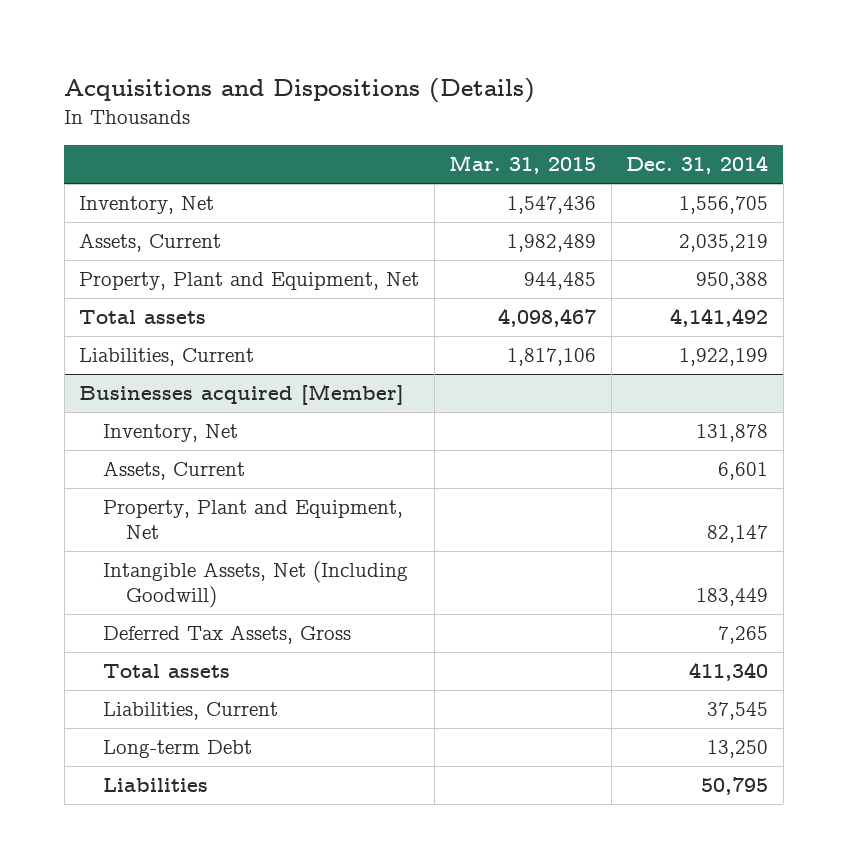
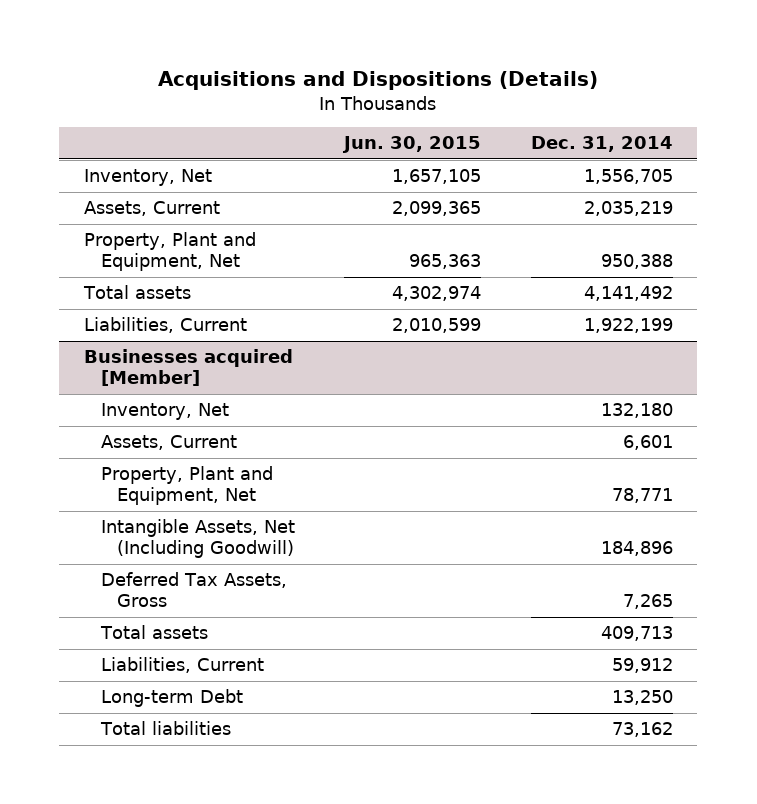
[449,154,597,174] Mar. 31, 2015 -> none
none -> [342,136,482,154] Jun. 30, 2015
[696,424,769,443] 131,878 -> [600,403,673,419] 132,180
[707,524,769,543] 82,147 -> [611,488,673,504] 78,771
[696,587,769,606] 183,449 -> [600,541,673,557] 184,896
[689,662,769,682] 411,340 -> [600,626,673,642] 409,713
[707,702,769,721] 37,545 -> [611,658,673,674] 59,912
[102,778,208,793] Liabilities -> [99,721,231,736] Total liabilities
[701,777,769,796] 50,795 -> [611,722,673,738] 73,162

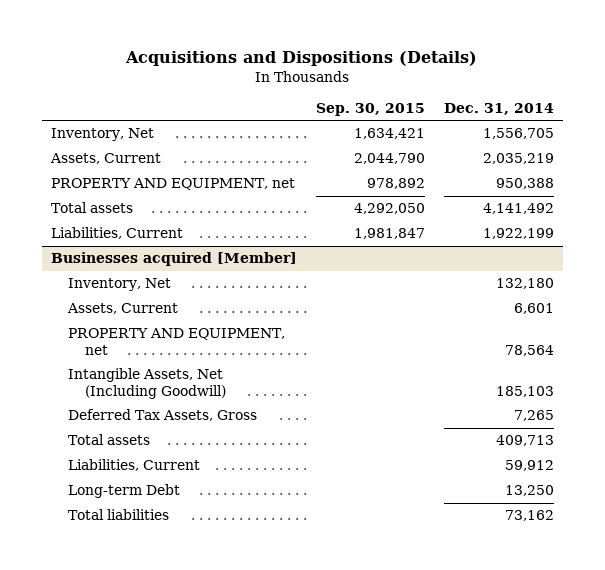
[342,136,482,154] Jun. 30, 2015 -> none
none -> [315,102,425,116] Sep. 30, 2015
[84,232,257,272] Property, Plant and Equipment, Net -> [51,178,296,191] PROPERTY AND EQUIPMENT, net
[100,466,273,506] Property, Plant and Equipment, Net -> [68,328,286,355] PROPERTY AND EQUIPMENT, net
[611,488,673,504] 78,771 -> [504,344,554,356] 78,564
[600,541,673,557] 184,896 -> [495,385,554,397] 185,103

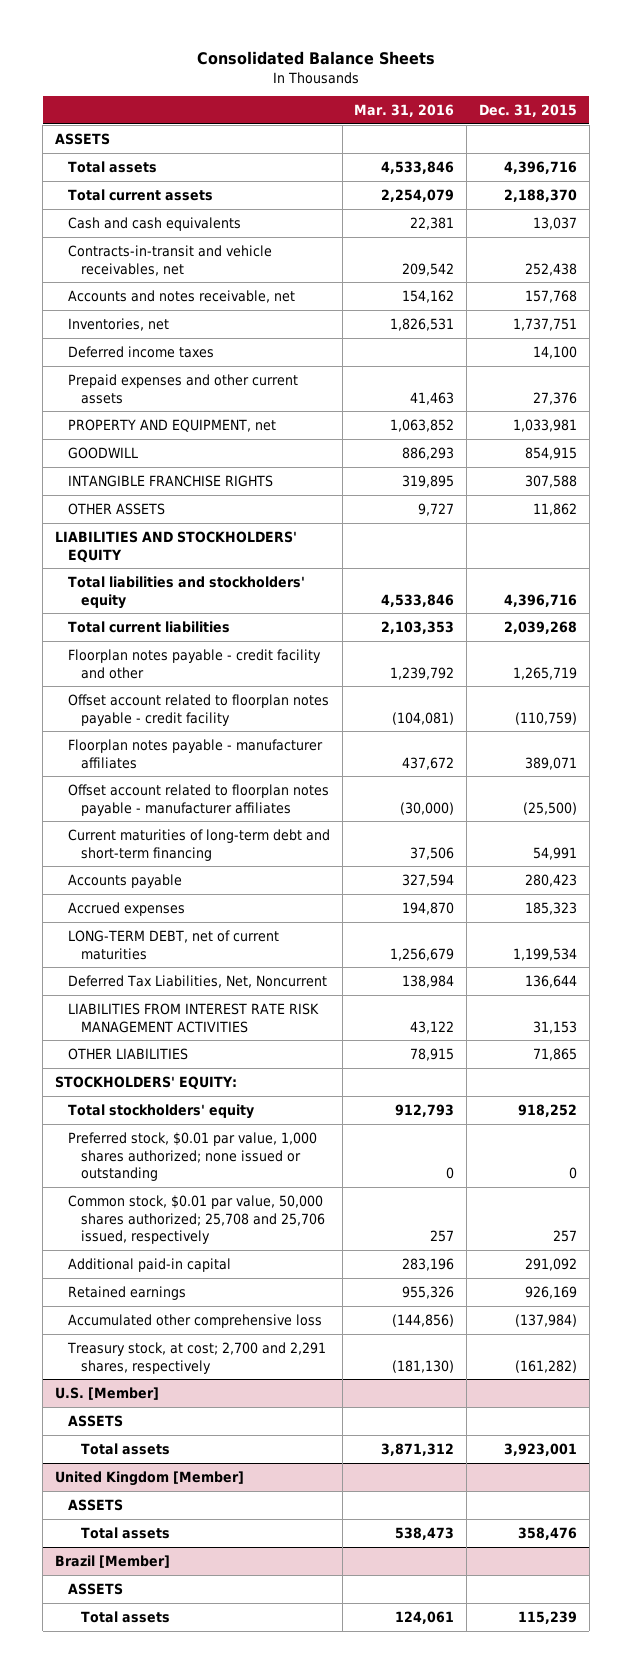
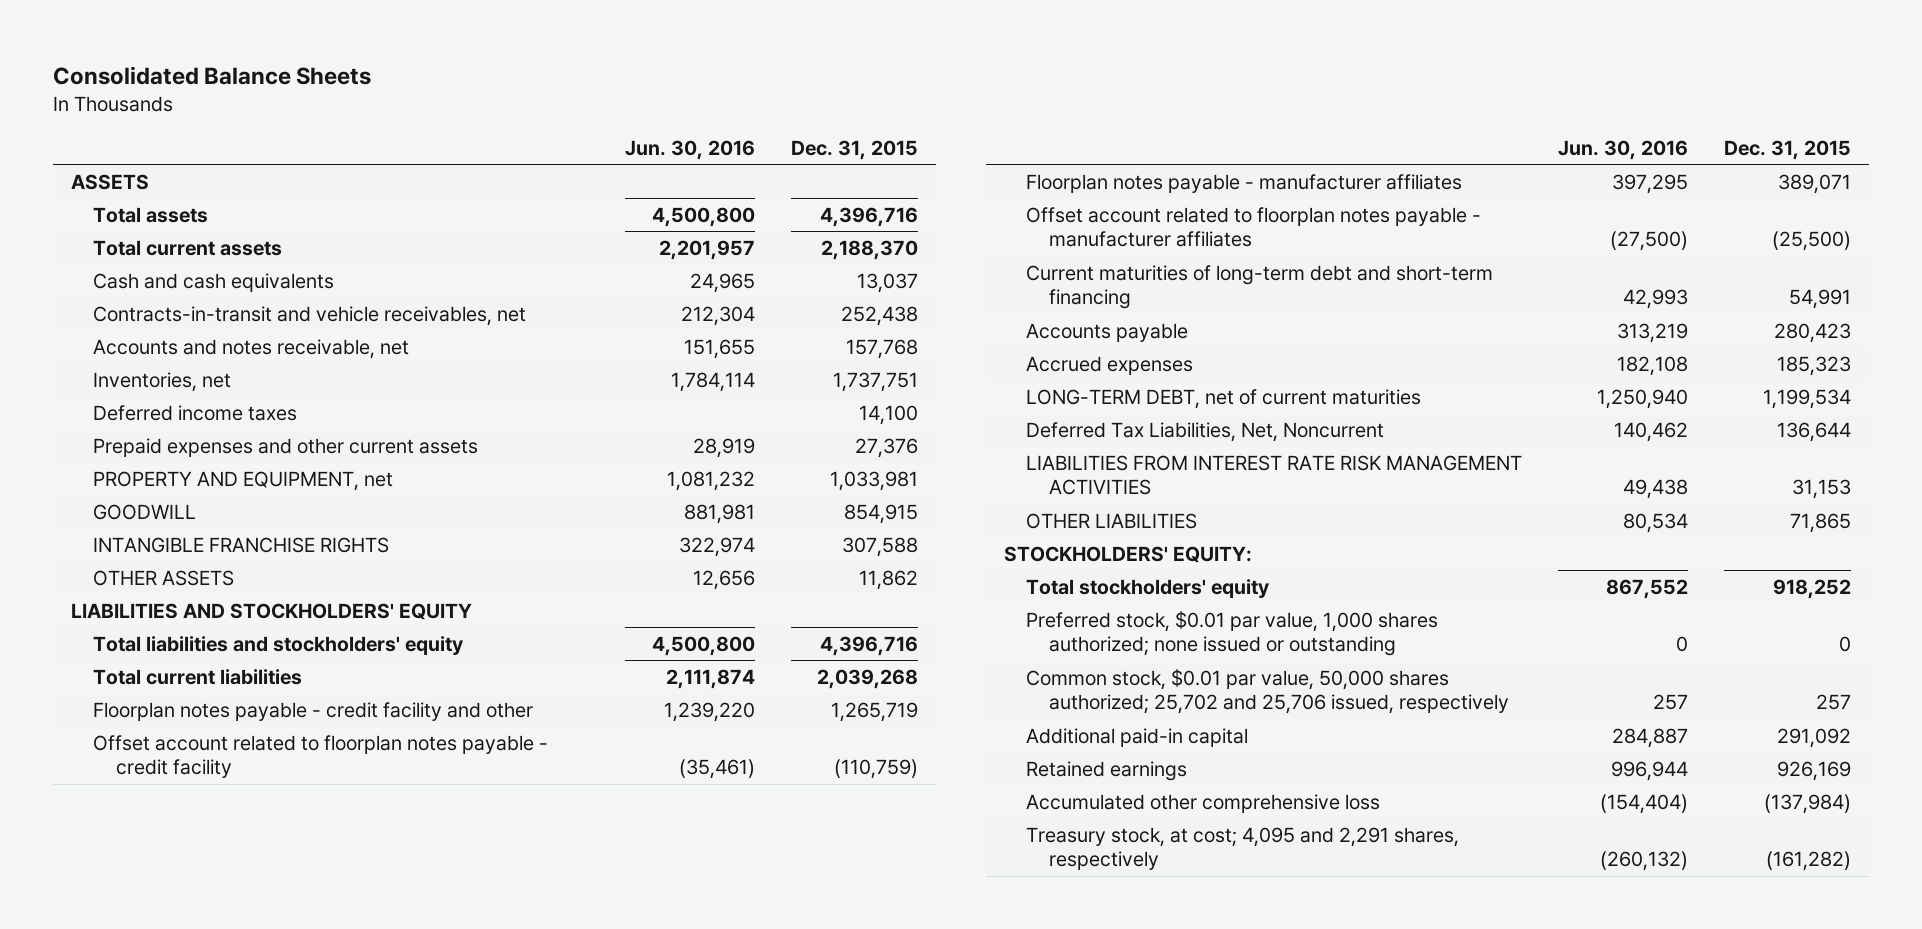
[354,104,455,118] Mar. 31, 2016 -> none
none -> [625,139,756,160] Jun. 30, 2016
[67,1194,325,1245] Common stock, $0.01 par value, 50,000 shares authorized; 25,708 and 25,706 issued, respectively -> [1026,668,1509,715] Common stock, $0.01 par value, 50,000 shares authorized; 25,702 and 25,706 issued, respectively
[55,1386,160,1400] U.S. [Member] -> none
[67,1414,123,1427] ASSETS -> none
[80,1442,170,1455] Total assets -> none
[55,1470,245,1486] United Kingdom [Member] -> none
[67,1498,123,1511] ASSETS -> none
[80,1526,170,1539] Total assets -> none
[55,1554,171,1568] Brazil [Member] -> none
[67,1582,123,1595] ASSETS -> none
[80,1610,170,1623] Total assets -> none
[66,1341,326,1374] Treasury stock, at cost; 2,700 and 2,291 shares, respectively -> [1026,826,1460,871] Treasury stock, at cost; 4,095 and 2,291 shares, respectively

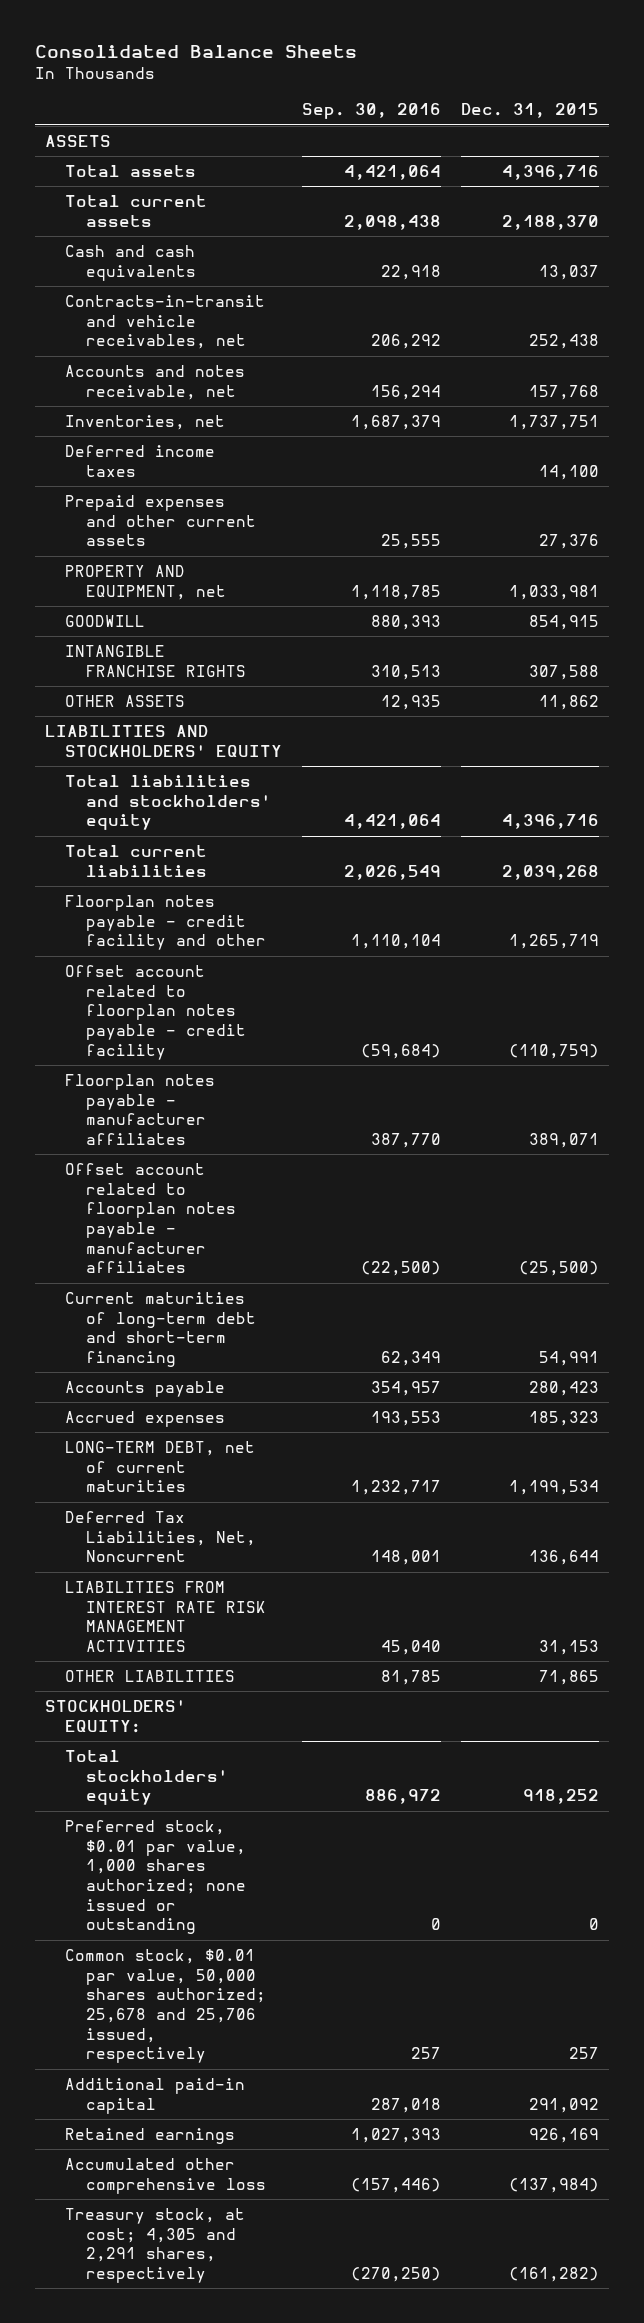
[625,139,756,160] Jun. 30, 2016 -> none
none -> [302,103,442,120] Sep. 30, 2016
[1026,668,1509,715] Common stock, $0.01 par value, 50,000 shares authorized; 25,702 and 25,706 issued, respectively -> [65,1948,266,2064] Common stock, $0.01 par value, 50,000 shares authorized; 25,678 and 25,706 issued, respectively
[1026,826,1460,871] Treasury stock, at cost; 4,095 and 2,291 shares, respectively -> [65,2207,246,2283] Treasury stock, at cost; 4,305 and 2,291 shares, respectively

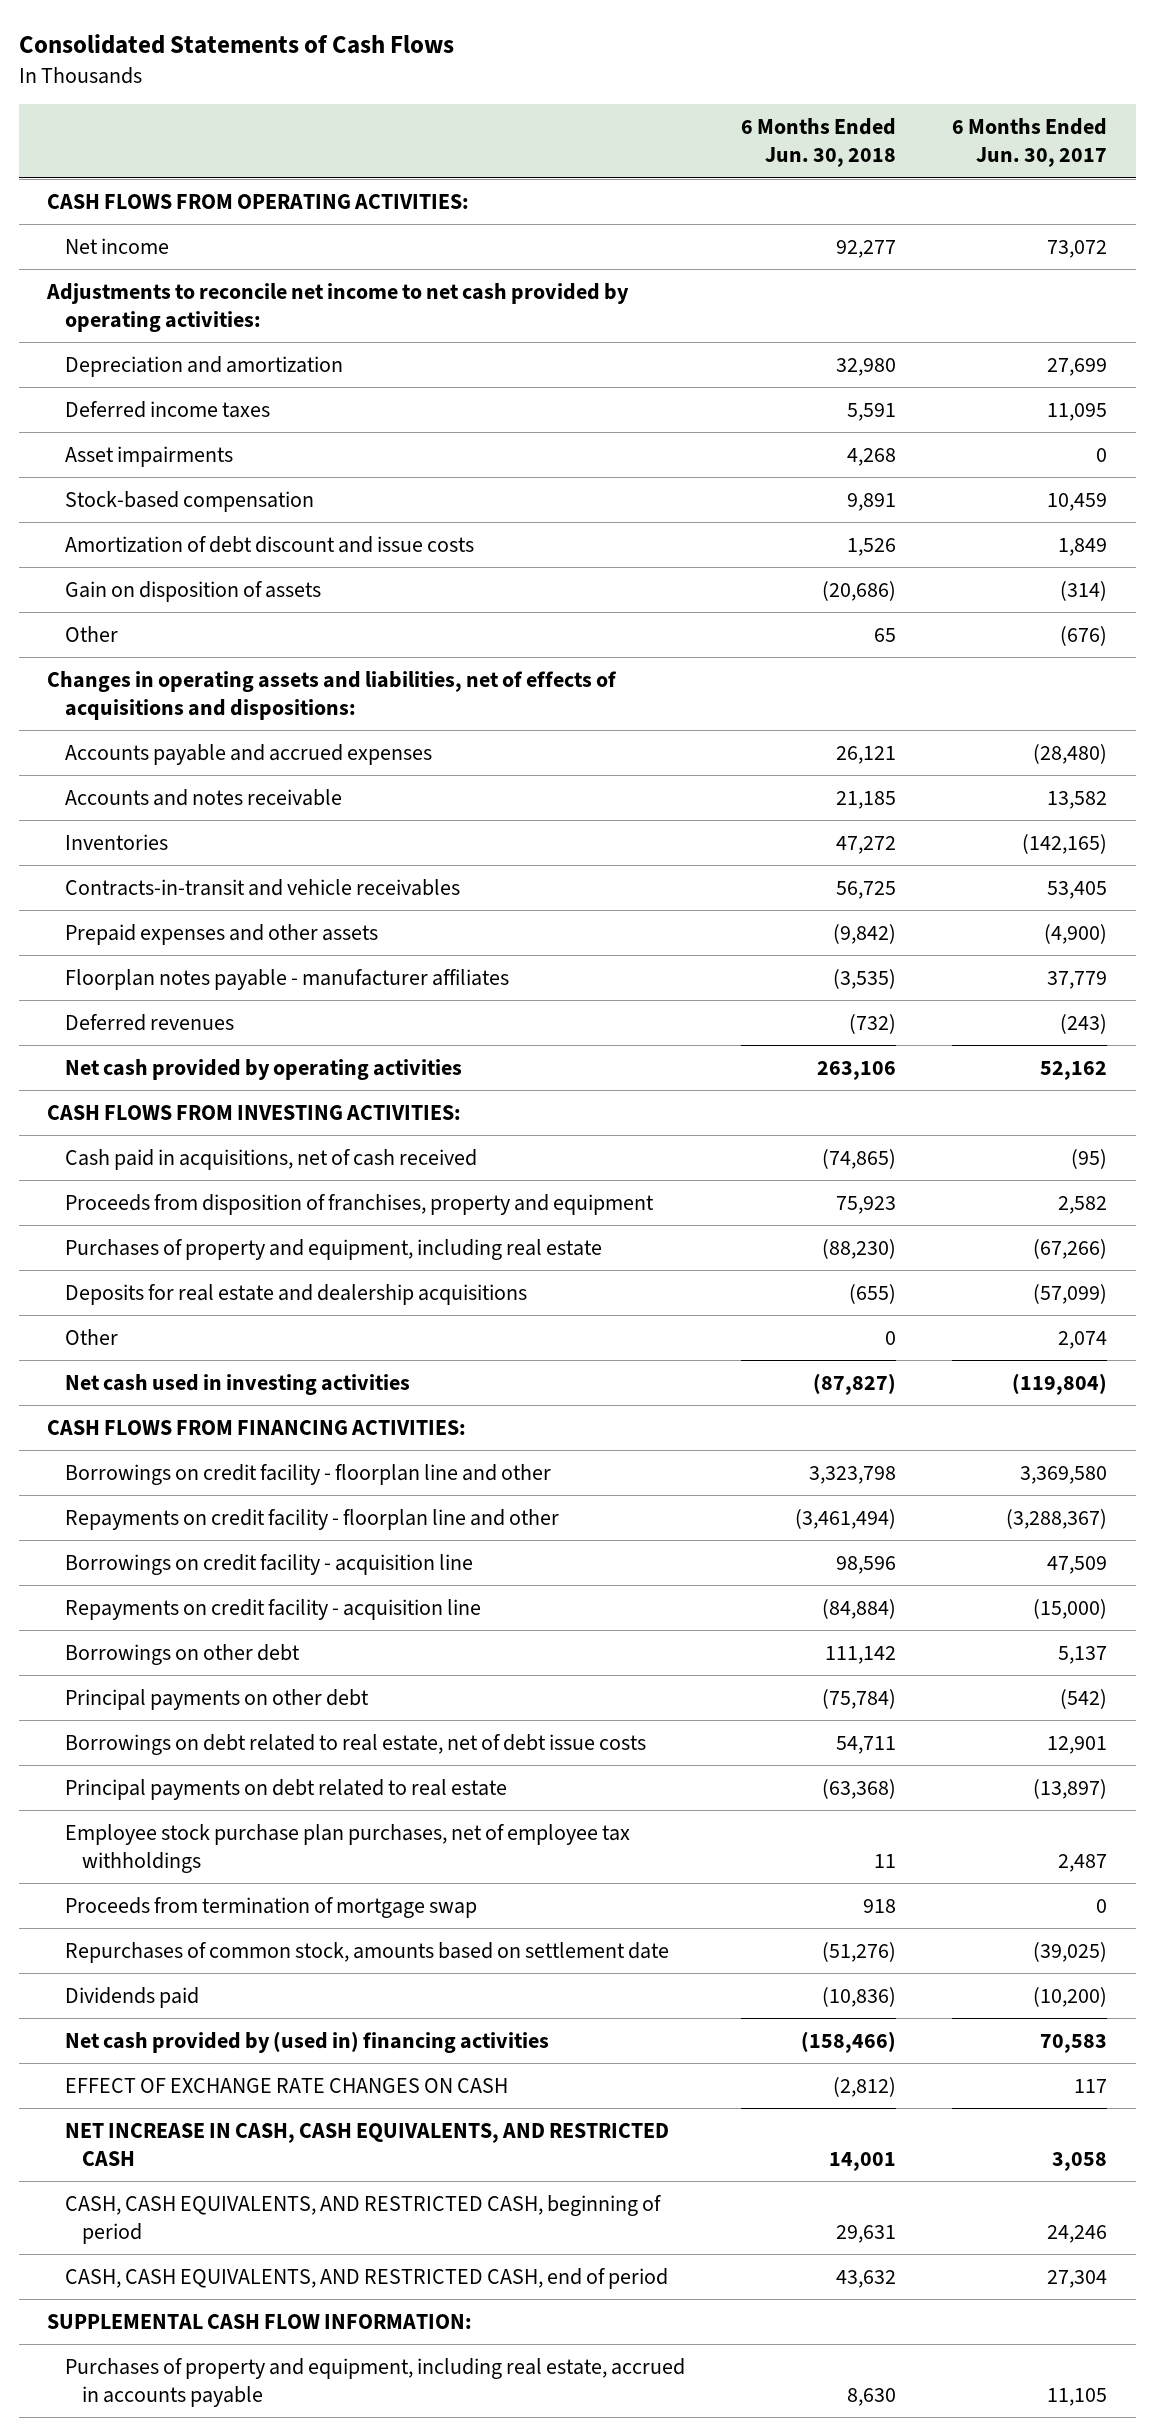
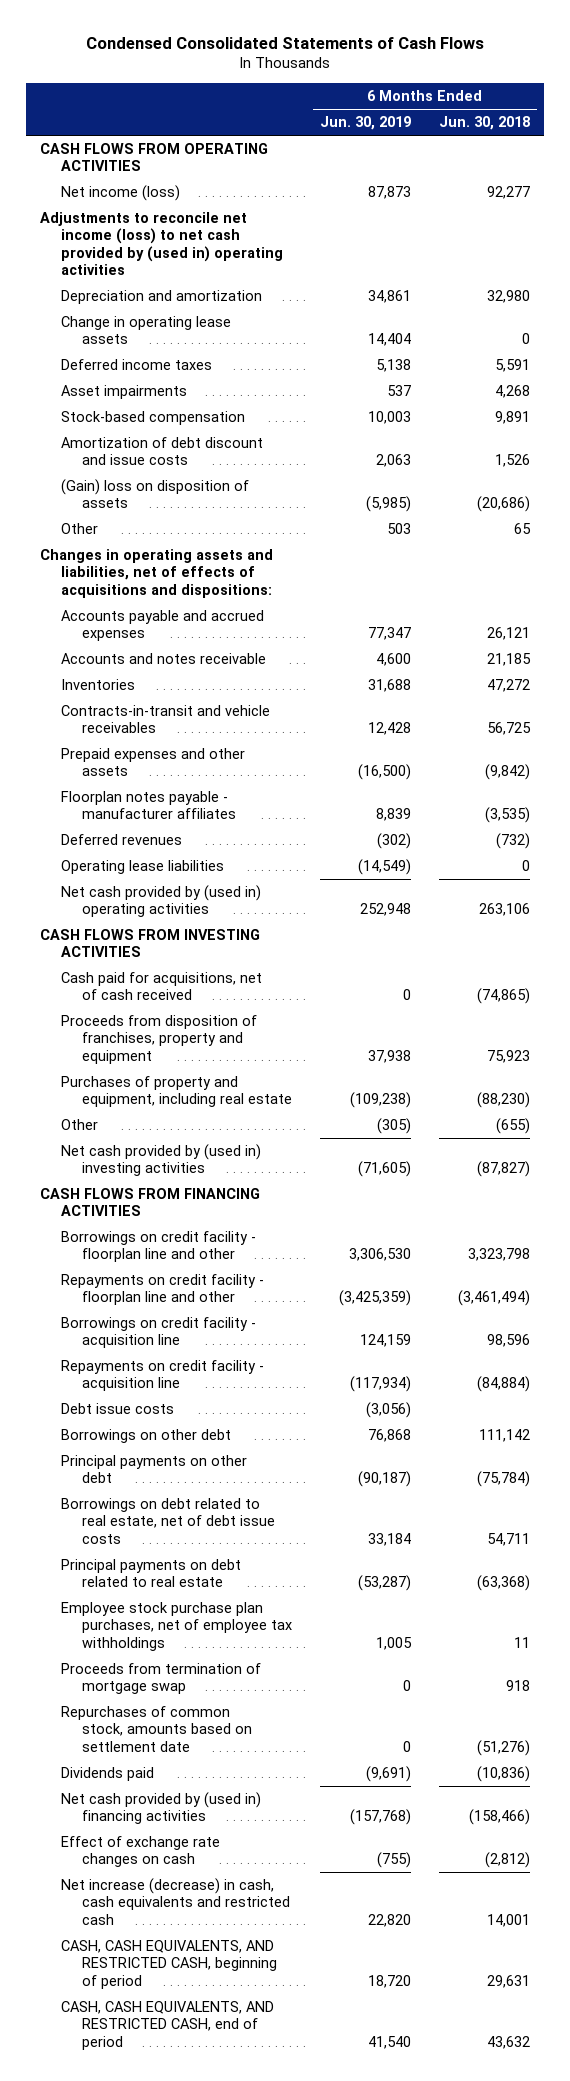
[19,34,455,55] Consolidated Statements of Cash Flows -> [86,36,485,49] Condensed Consolidated Statements of Cash Flows
[952,118,1108,168] 6 Months Ended Jun. 30, 2017 -> none
none -> [320,116,412,131] Jun. 30, 2019
[47,193,470,209] CASH FLOWS FROM OPERATING ACTIVITIES: -> [39,143,268,172] CASH FLOWS FROM OPERATING ACTIVITIES
[64,237,169,254] Net income -> [61,185,181,202] Net income (loss)
[46,282,630,332] Adjustments to reconcile net income to net cash provided by operating activities: -> [39,212,284,275] Adjustments to reconcile net income (loss) to net cash provided by (used in) operating activities
none -> [61,316,232,345] Change in operating lease assets
[64,580,321,602] Gain on disposition of assets -> [61,479,250,509] (Gain) loss on disposition of assets
none -> [61,860,225,875] Operating lease liabilities
[64,1058,462,1080] Net cash provided by operating activities -> [61,885,262,918] Net cash provided by (used in) operating activities
[47,1104,462,1120] CASH FLOWS FROM INVESTING ACTIVITIES: -> [39,929,260,958] CASH FLOWS FROM INVESTING ACTIVITIES
[64,1148,477,1170] Cash paid in acquisitions, net of cash received -> [61,972,263,1001] Cash paid for acquisitions, net of cash received
[64,1283,527,1305] Deposits for real estate and dealership acquisitions -> none
[885,1330,897,1345] 0 -> [496,1118,531,1135] (655)
[64,1373,410,1395] Net cash used in investing activities -> [61,1144,262,1177] Net cash provided by (used in) investing activities
[47,1419,467,1435] CASH FLOWS FROM FINANCING ACTIVITIES: -> [39,1188,260,1217] CASH FLOWS FROM FINANCING ACTIVITIES
none -> [61,1403,175,1415] Debt issue costs
[64,2077,508,2093] EFFECT OF EXCHANGE RATE CHANGES ON CASH -> [61,1836,221,1868] Effect of exchange rate changes on cash
[64,2122,669,2166] NET INCREASE IN CASH, CASH EQUIVALENTS, AND RESTRICTED CASH -> [61,1878,291,1925] Net increase (decrease) in cash, cash equivalents and restricted cash
[47,2313,473,2329] SUPPLEMENTAL CASH FLOW INFORMATION: -> none
[64,2357,685,2407] Purchases of property and equipment, including real estate, accrued in accounts payable -> none

